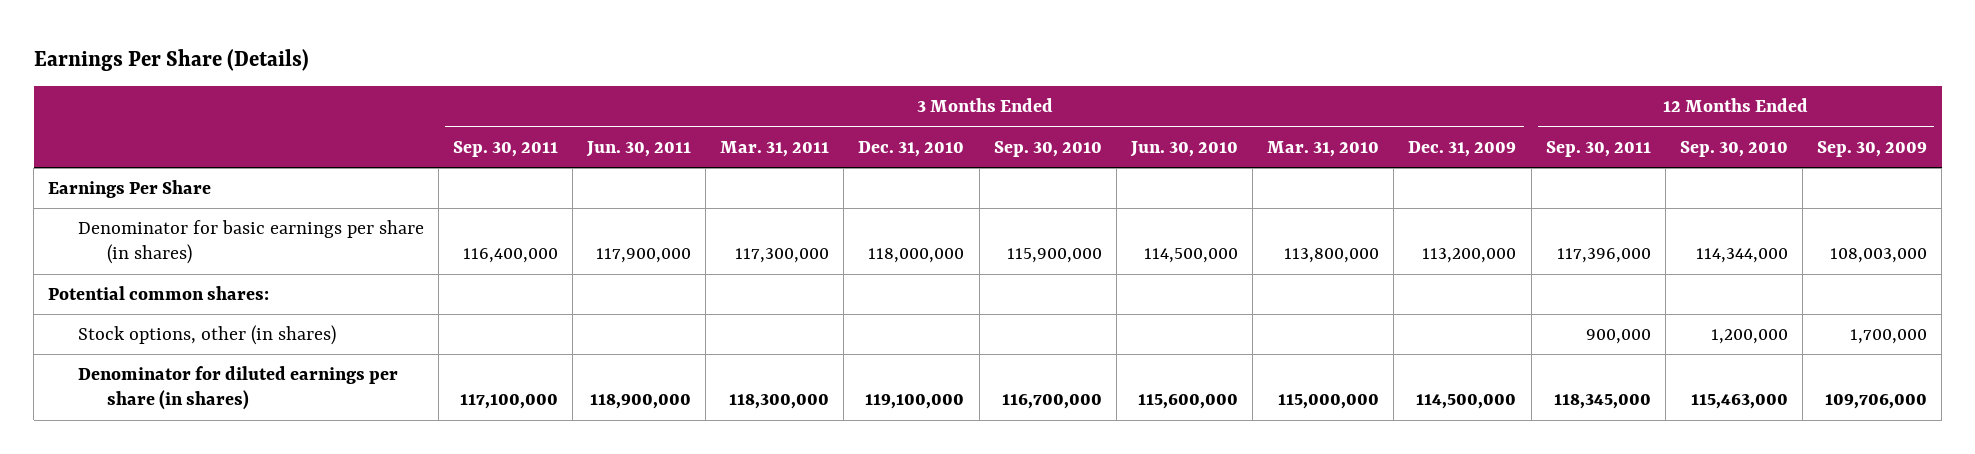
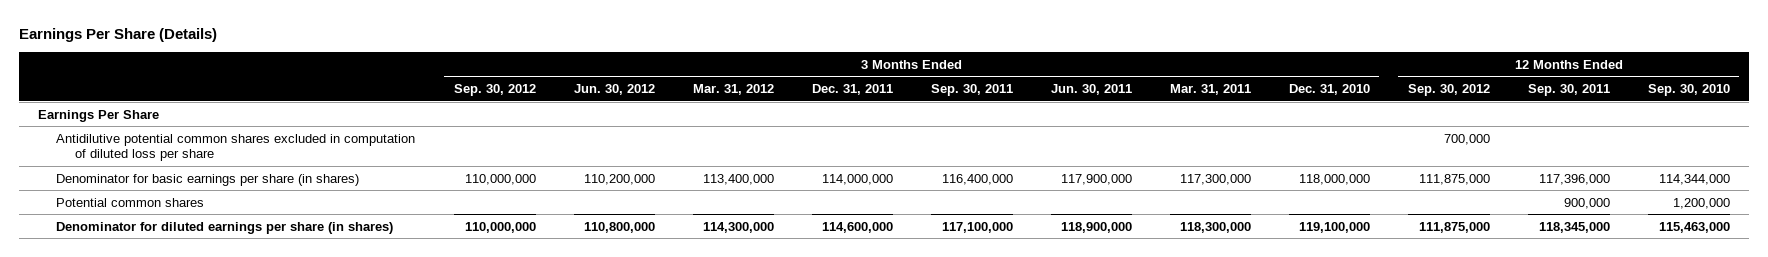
[993,140,1102,157] Sep. 30, 2010 -> none
[1129,140,1238,157] Jun. 30, 2010 -> none
[1267,140,1380,157] Mar. 31, 2010 -> none
[1408,140,1517,157] Dec. 31, 2009 -> none
[1817,140,1928,157] Sep. 30, 2009 -> none
none -> [453,84,536,97] Sep. 30, 2012
none -> [573,84,655,96] Jun. 30, 2012
none -> [692,84,774,96] Mar. 31, 2012
none -> [811,84,893,96] Dec. 31, 2011
none -> [1407,84,1490,97] Sep. 30, 2012
none -> [56,133,416,162] Antidilutive potential common shares excluded in computation of diluted loss per share
[48,286,270,301] Potential common shares: -> none
[77,325,336,346] Stock options, other (in shares) -> [56,197,205,207] Potential common shares

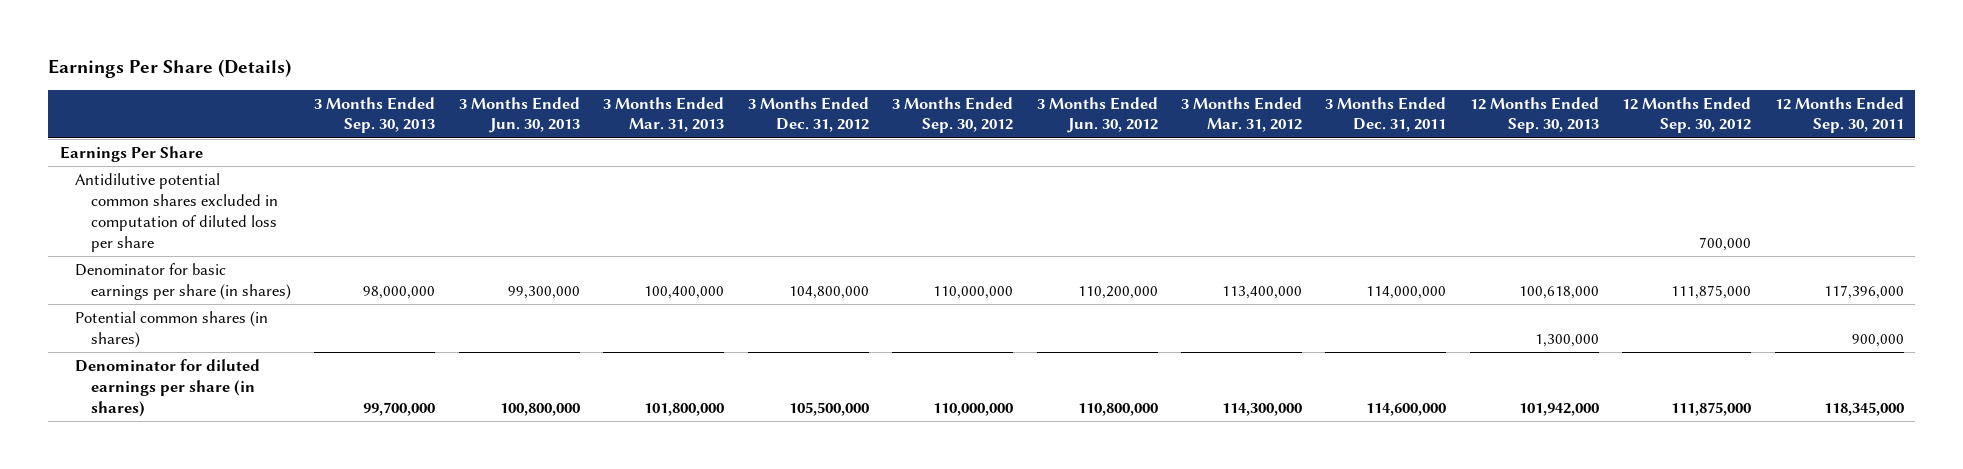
[930,84,1013,97] Sep. 30, 2011 -> none
[1050,84,1132,96] Jun. 30, 2011 -> none
[1169,84,1251,96] Mar. 31, 2011 -> none
[1288,84,1370,96] Dec. 31, 2010 -> none
[1647,84,1730,97] Sep. 30, 2010 -> none
none -> [314,96,436,134] 3 Months Ended Sep. 30, 2013
none -> [458,96,580,134] 3 Months Ended Jun. 30, 2013
none -> [603,96,725,133] 3 Months Ended Mar. 31, 2013
none -> [747,96,869,133] 3 Months Ended Dec. 31, 2012
none -> [1469,96,1599,134] 12 Months Ended Sep. 30, 2013
[56,197,205,207] Potential common shares -> [75,310,269,348] Potential common shares (in shares)

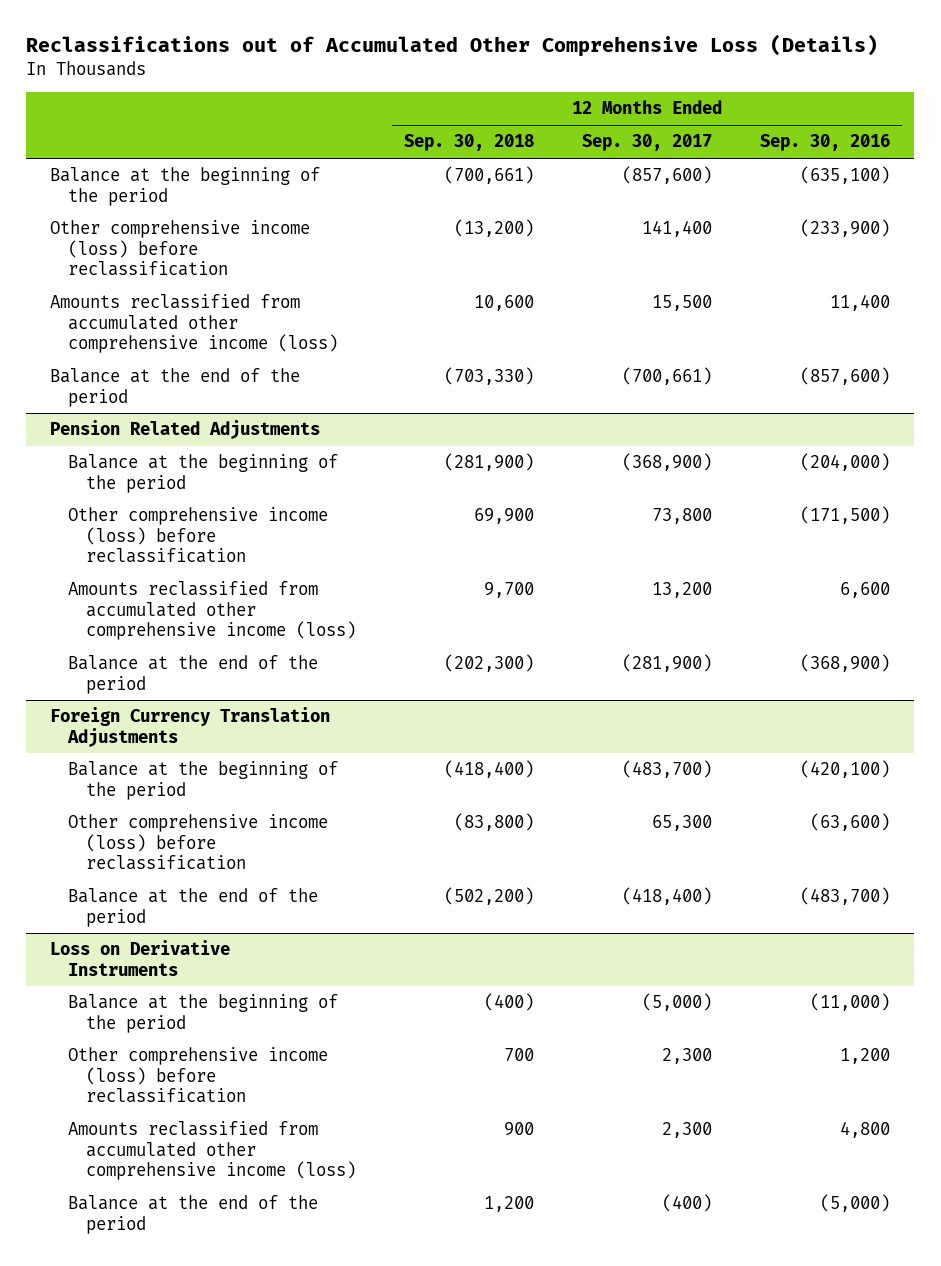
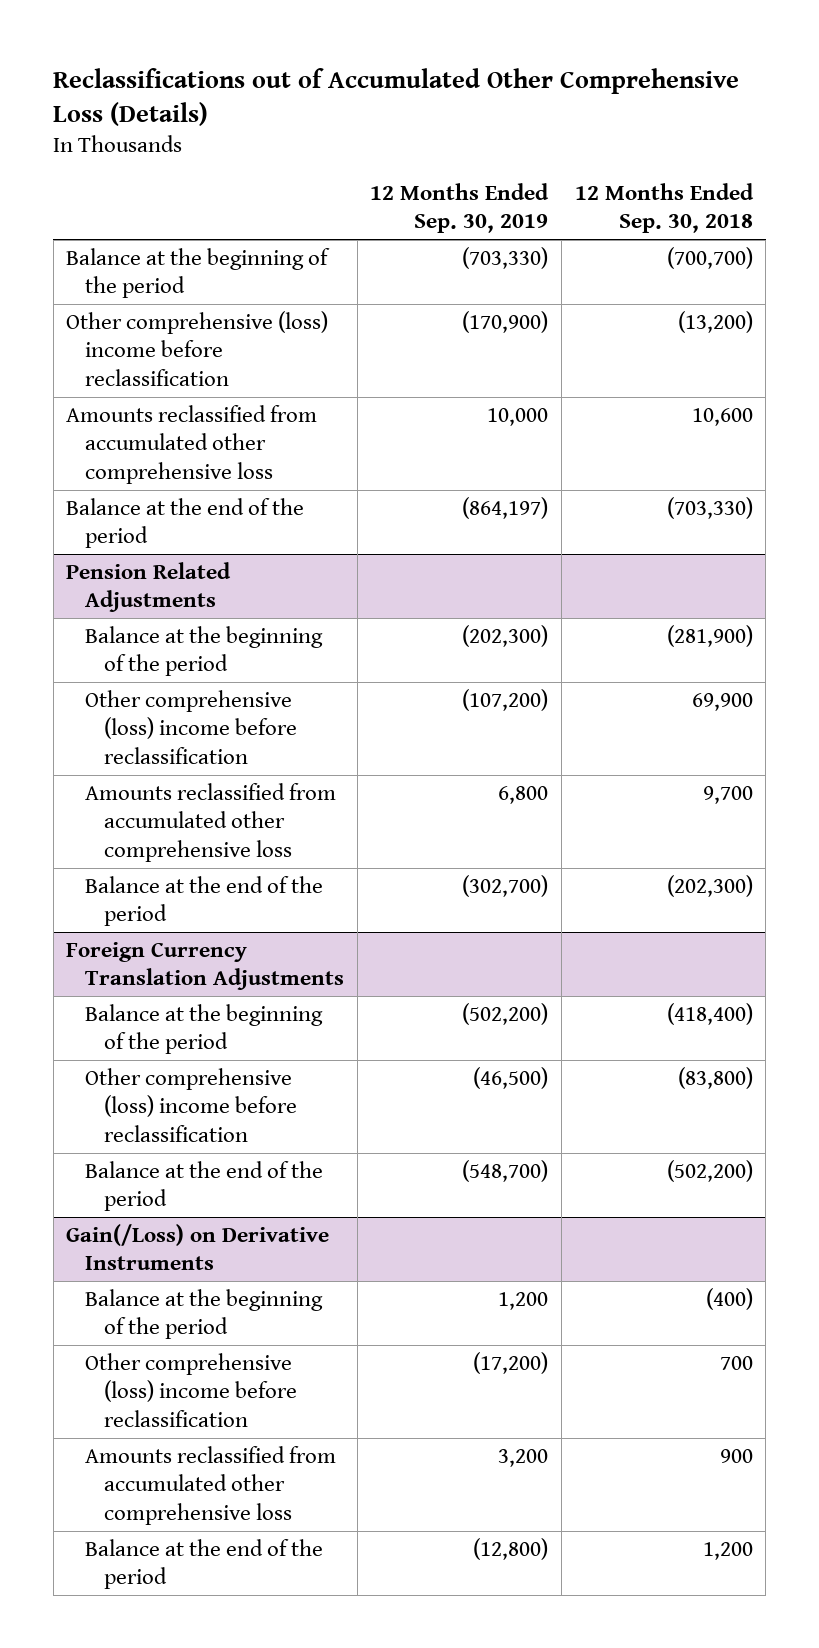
[582,134,713,152] Sep. 30, 2017 -> none
[760,134,891,152] Sep. 30, 2016 -> none
none -> [370,182,550,233] 12 Months Ended Sep. 30, 2019
[444,166,535,185] (700,661) -> [666,246,753,269] (700,700)
[50,220,311,277] Other comprehensive income (loss) before reclassification -> [66,310,329,386] Other comprehensive (loss) income before reclassification
[50,294,339,354] Amounts reclassified from accumulated other comprehensive income (loss) -> [66,404,318,484] Amounts reclassified from accumulated other comprehensive loss
[68,507,329,564] Other comprehensive income (loss) before reclassification -> [85,689,297,764] Other comprehensive (loss) income before reclassification
[68,581,357,641] Amounts reclassified from accumulated other comprehensive income (loss) -> [85,782,337,862] Amounts reclassified from accumulated other comprehensive loss
[68,814,329,871] Other comprehensive income (loss) before reclassification -> [85,1067,297,1142] Other comprehensive (loss) income before reclassification
[50,940,231,976] Loss on Derivative Instruments -> [66,1223,330,1271] Gain(/Loss) on Derivative Instruments
[68,1047,329,1104] Other comprehensive income (loss) before reclassification -> [85,1352,297,1427] Other comprehensive (loss) income before reclassification
[68,1121,357,1181] Amounts reclassified from accumulated other comprehensive income (loss) -> [85,1445,337,1525] Amounts reclassified from accumulated other comprehensive loss

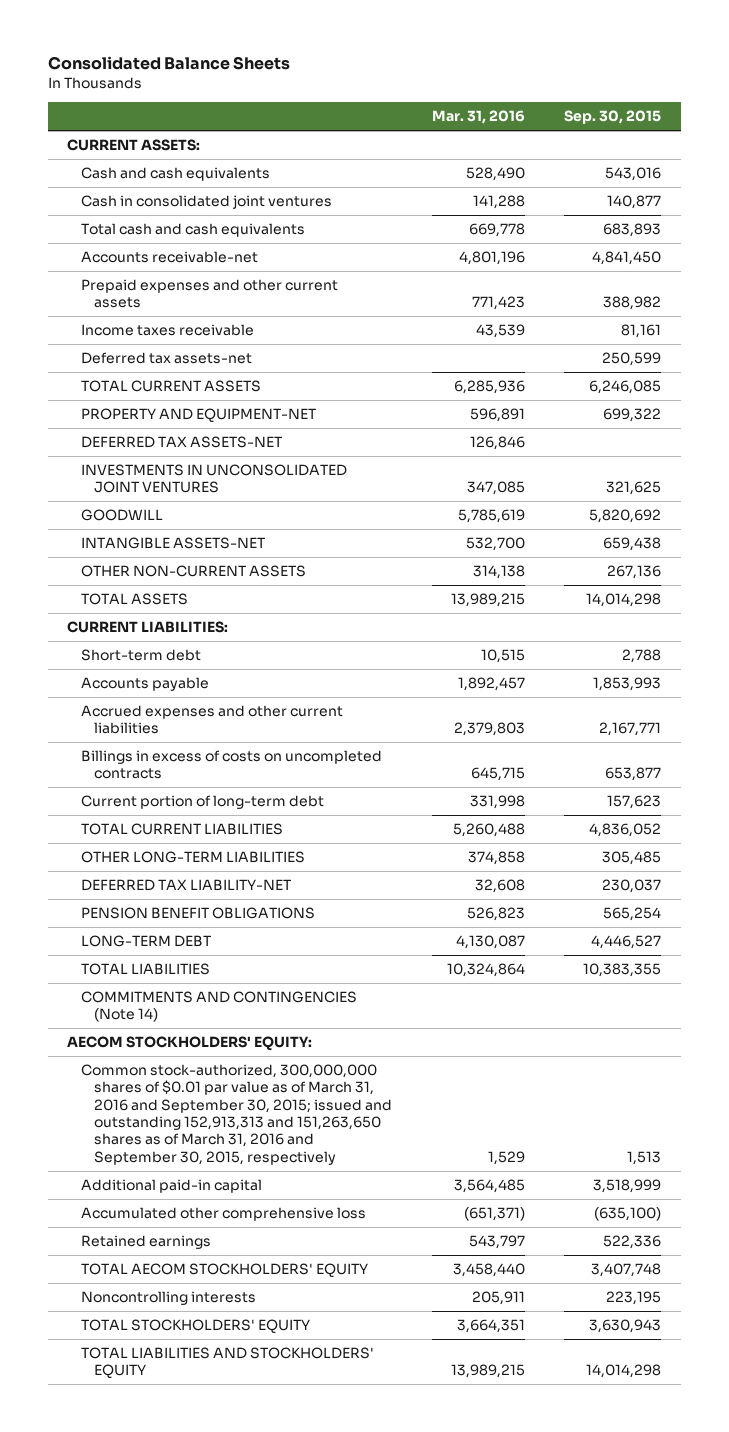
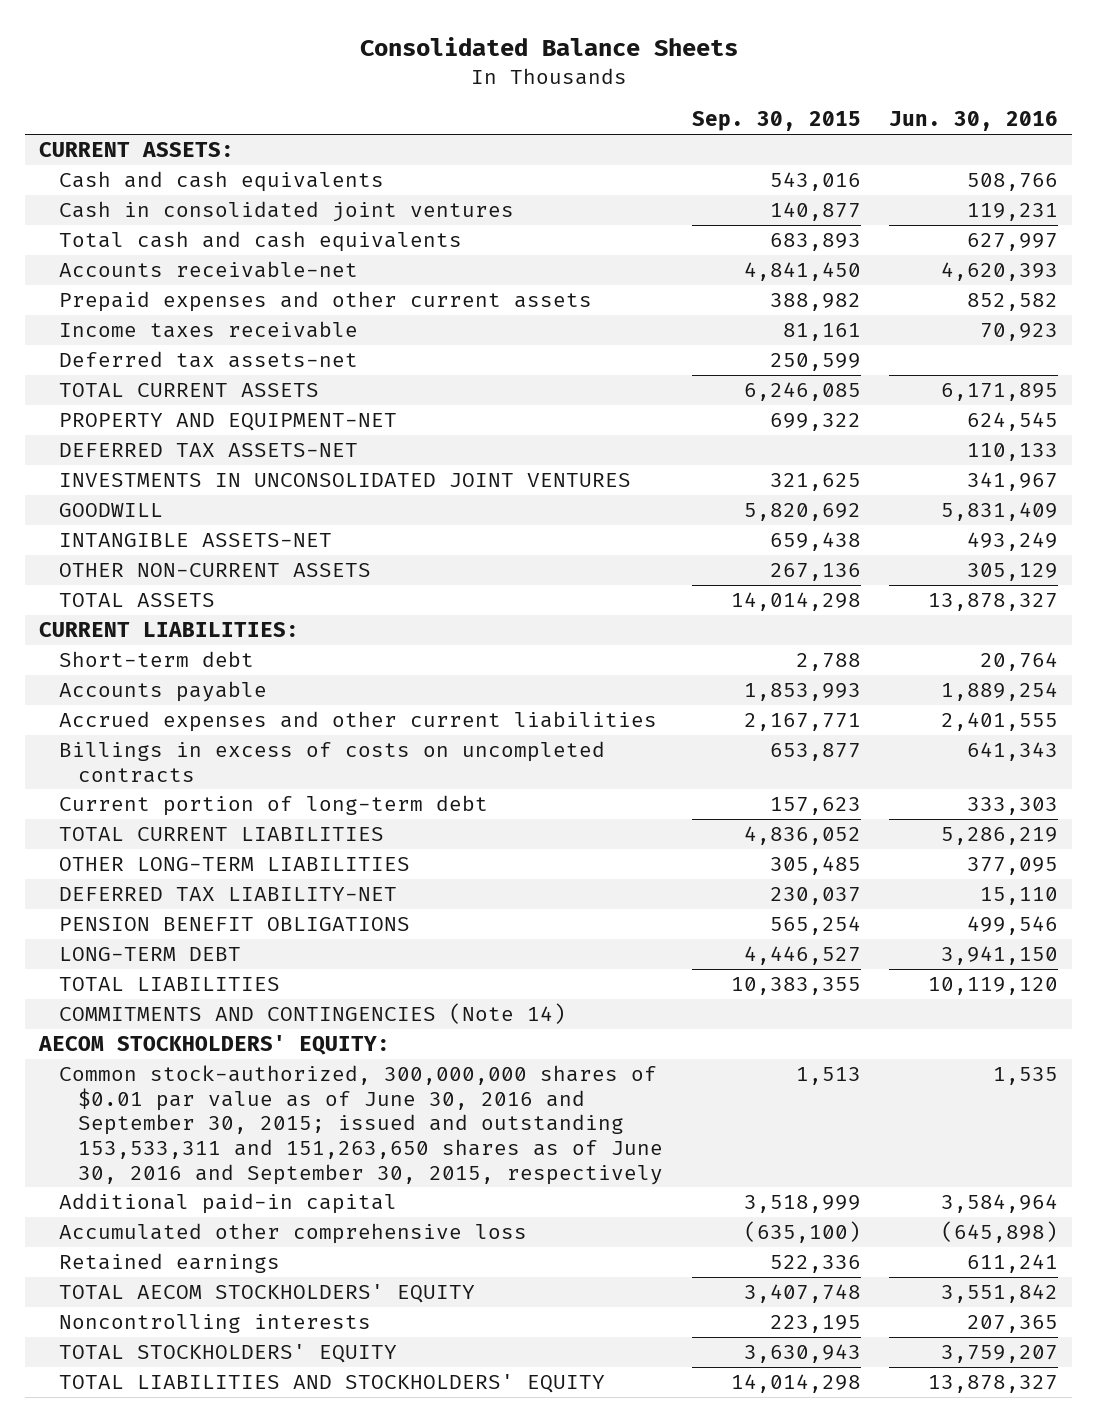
[431,110,525,125] Mar. 31, 2016 -> none
none -> [889,111,1059,132] Jun. 30, 2016
[80,1064,392,1165] Common stock-authorized, 300,000,000 shares of $0.01 par value as of March 31, 2016 and September 30, 2015; issued and outstanding 152,913,313 and 151,263,650 shares as of March 31, 2016 and September 30, 2015, respectively -> [58,1064,664,1185] Common stock-authorized, 300,000,000 shares of $0.01 par value as of June 30, 2016 and September 30, 2015; issued and outstanding 153,533,311 and 151,263,650 shares as of June 30, 2016 and September 30, 2015, respectively

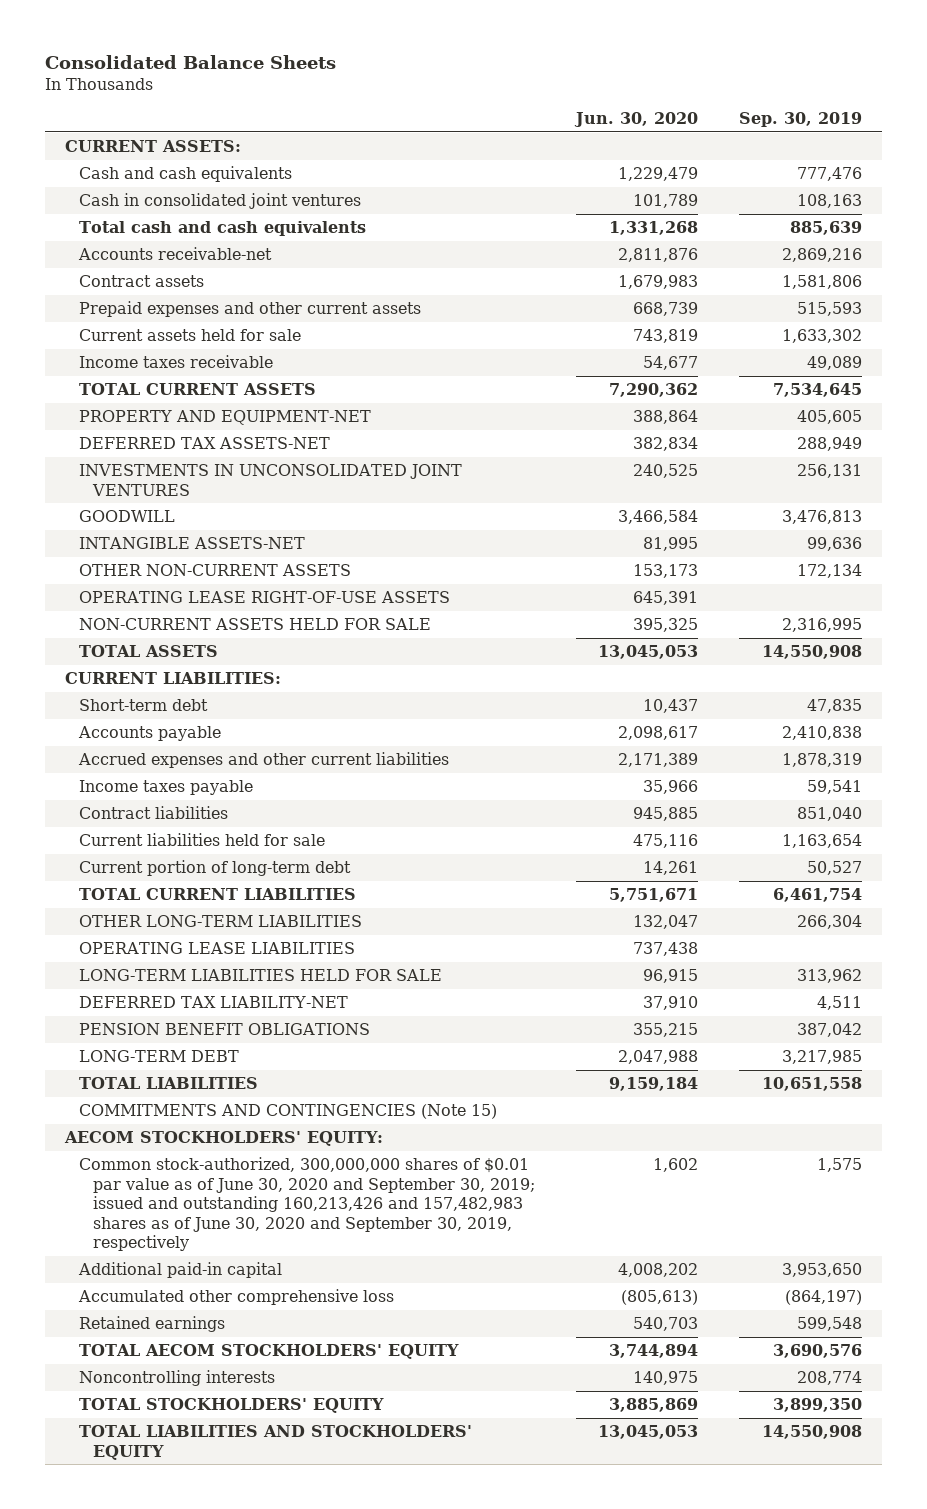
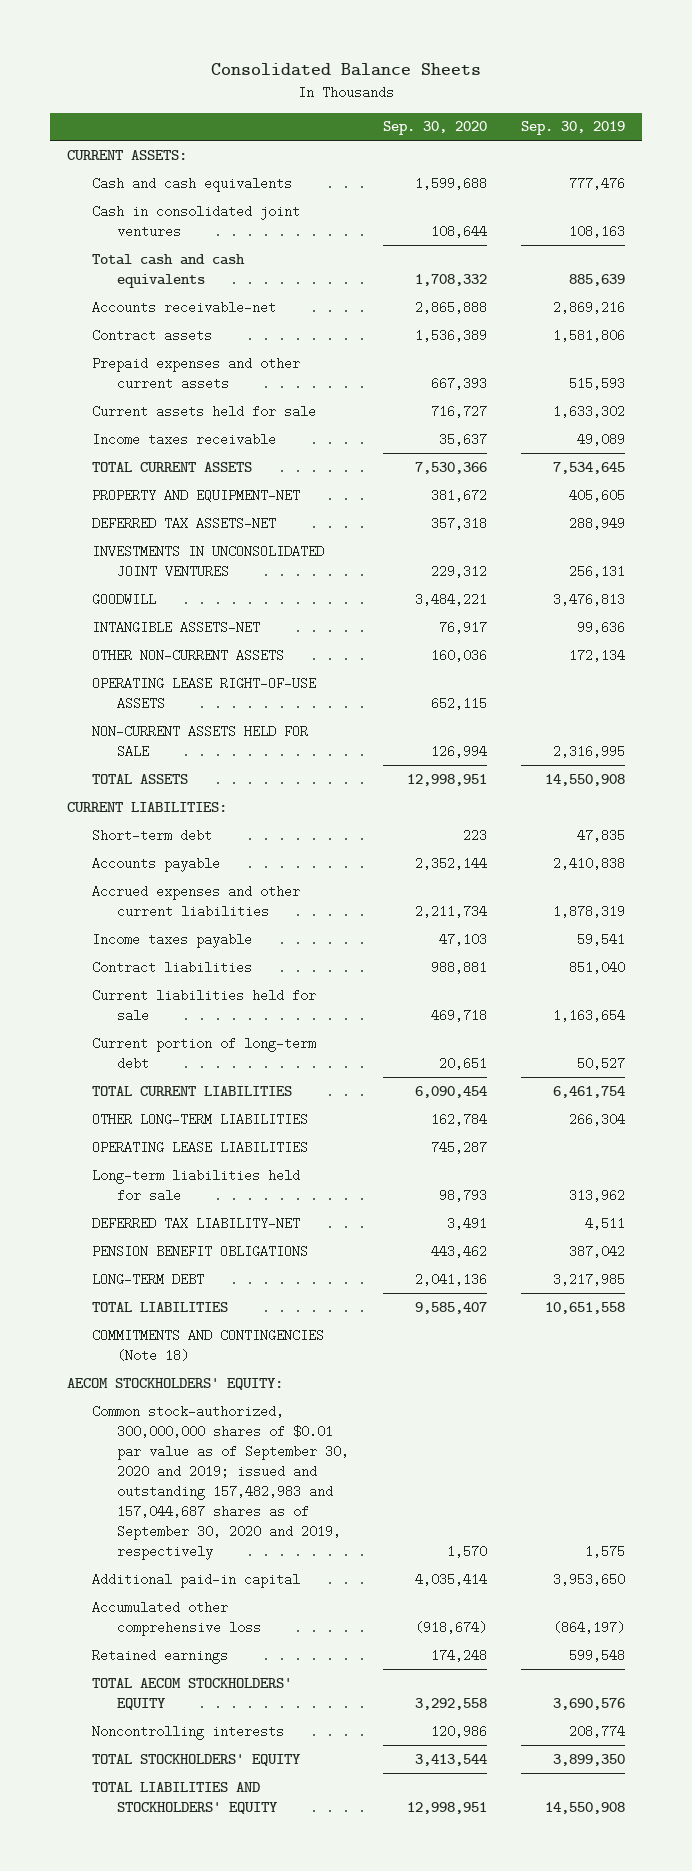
[573,112,698,128] Jun. 30, 2020 -> none
none -> [383,121,488,136] Sep. 30, 2020
[79,969,443,982] LONG-TERM LIABILITIES HELD FOR SALE -> [92,1168,301,1202] Long-term liabilities held for sale
[79,1104,498,1120] COMMITMENTS AND CONTINGENCIES (Note 15) -> [92,1328,325,1362] COMMITMENTS AND CONTINGENCIES (Note 18)
[79,1157,536,1252] Common stock-authorized, 300,000,000 shares of $0.01 par value as of June 30, 2020 and September 30, 2019; issued and outstanding 160,213,426 and 157,482,983 shares as of June 30, 2020 and September 30, 2019, respectively -> [92,1404,350,1560] Common stock-authorized, 300,000,000 shares of $0.01 par value as of September 30, 2020 and 2019; issued and outstanding 157,482,983 and 157,044,687 shares as of September 30, 2020 and 2019, respectively

